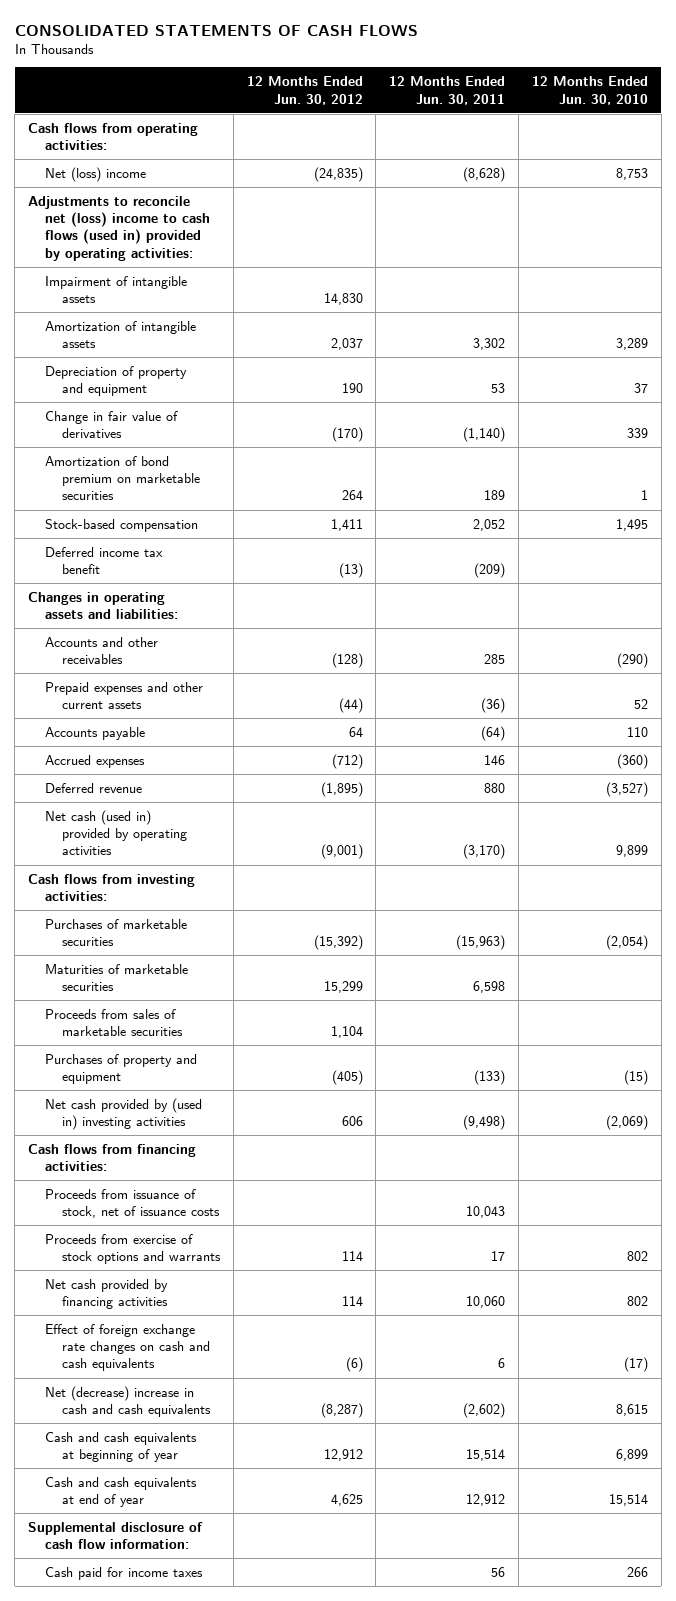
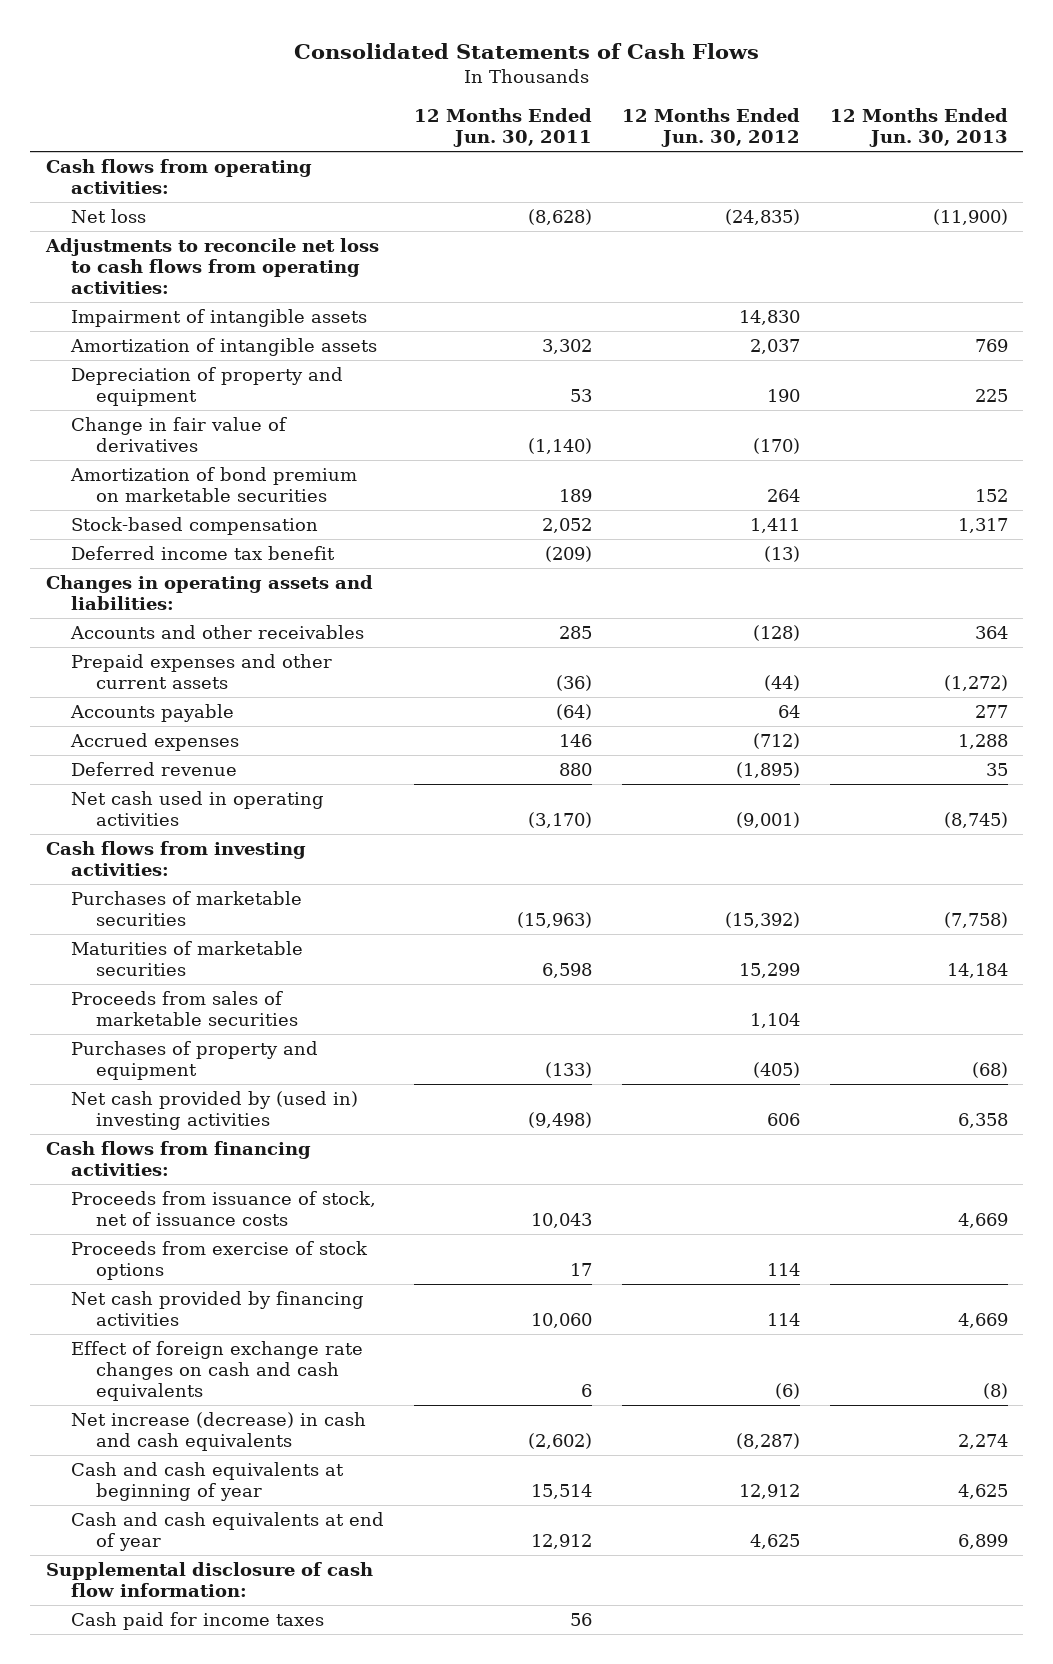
[14,24,418,36] CONSOLIDATED STATEMENTS OF CASH FLOWS -> [293,42,759,59] Consolidated Statements of Cash Flows
[531,76,648,105] 12 Months Ended Jun. 30, 2010 -> none
none -> [829,108,1008,148] 12 Months Ended Jun. 30, 2013
[44,166,146,182] Net (loss) income -> [70,209,146,224] Net loss
[27,195,210,261] Adjustments to reconcile net (loss) income to cash flows (used in) provided by operating activities: -> [44,238,379,294] Adjustments to reconcile net loss to cash flows from operating activities:
[44,809,188,856] Net cash (used in) provided by operating activities -> [70,791,324,827] Net cash used in operating activities
[44,1233,222,1265] Proceeds from exercise of stock options and warrants -> [70,1241,368,1281] Proceeds from exercise of stock options
[44,1385,212,1418] Net (decrease) increase in cash and cash equivalents -> [70,1412,366,1452] Net increase (decrease) in cash and cash equivalents

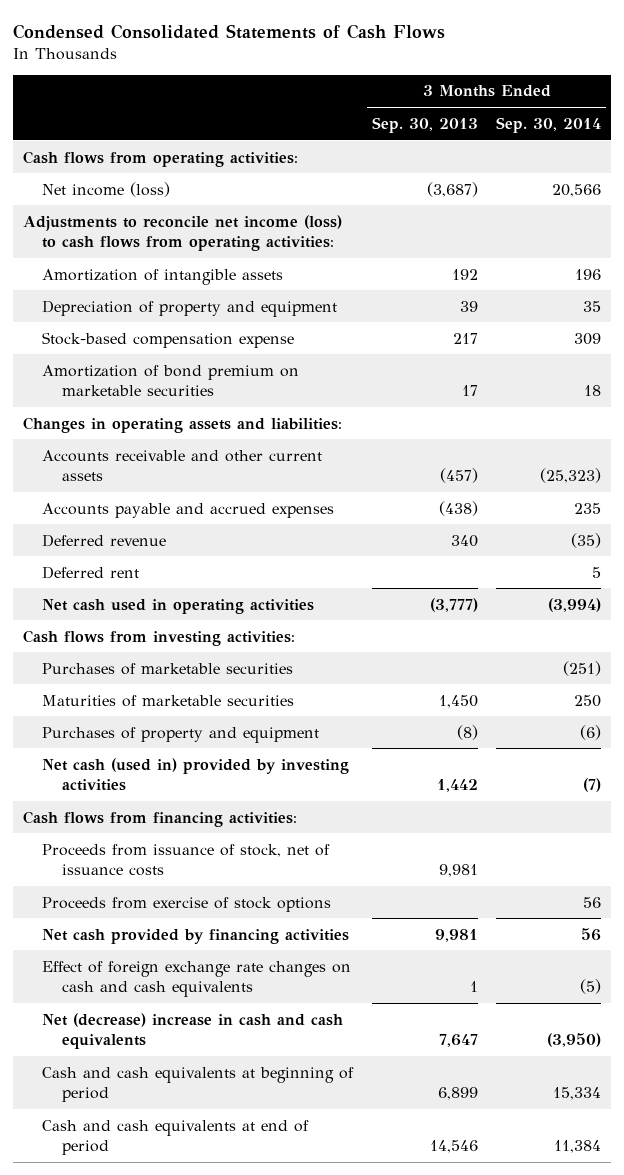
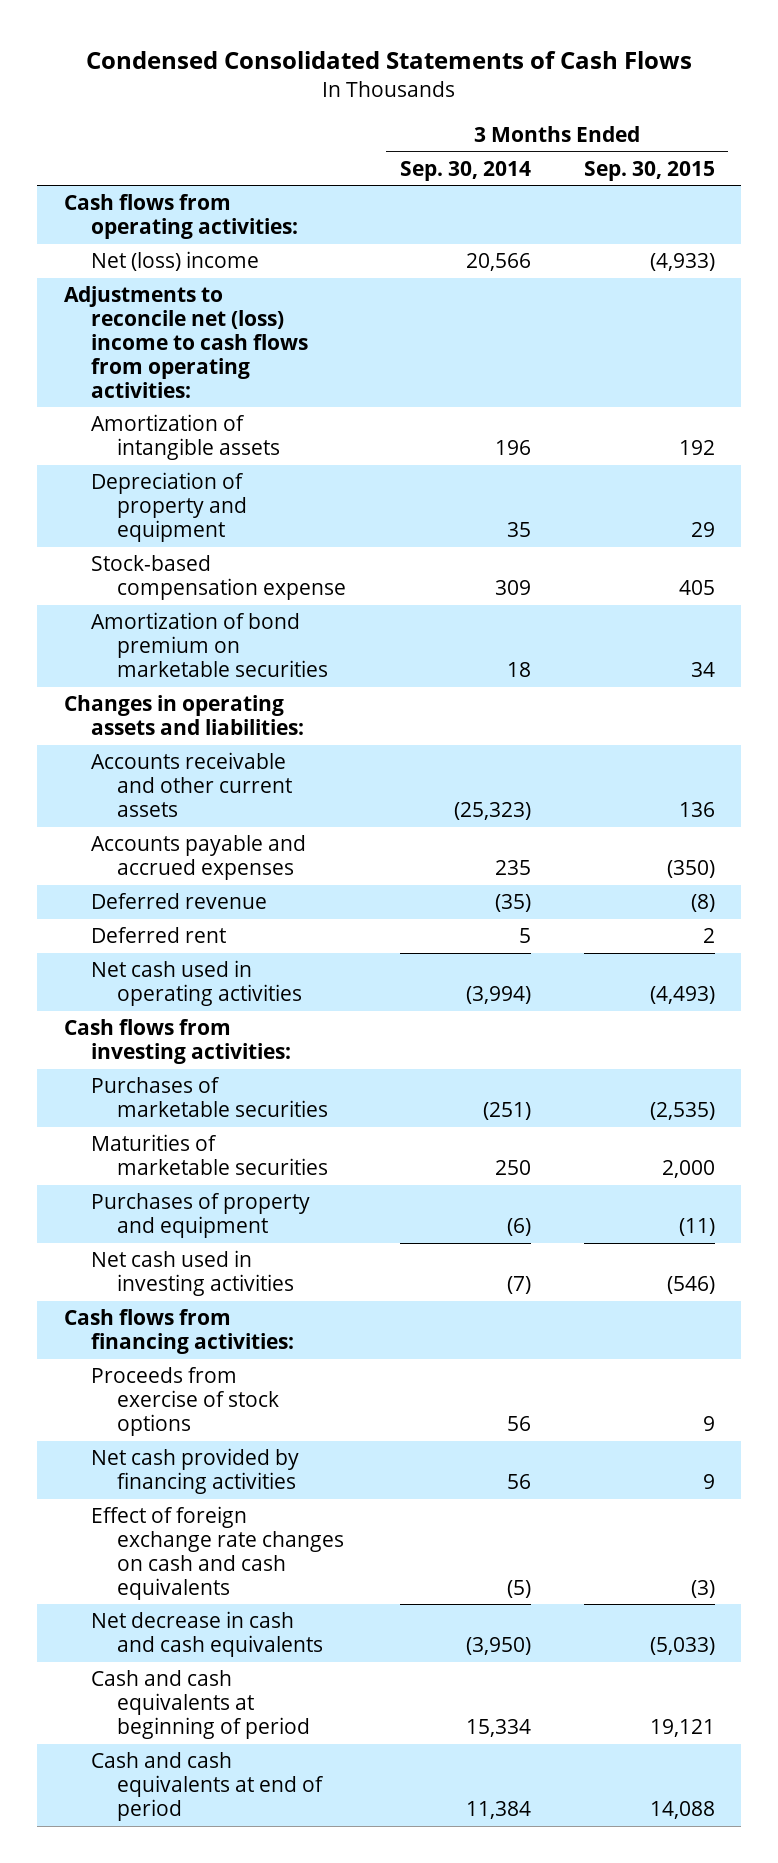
[371,116,478,133] Sep. 30, 2013 -> none
none -> [583,161,715,182] Sep. 30, 2015
[42,181,171,197] Net income (loss) -> [90,251,259,272] Net (loss) income
[22,214,342,251] Adjustments to reconcile net income (loss) to cash flows from operating activities: -> [63,286,308,398] Adjustments to reconcile net (loss) income to cash flows from operating activities:
[42,757,350,791] Net cash (used in) provided by investing activities -> [90,1250,295,1297] Net cash used in investing activities
[42,843,331,876] Proceeds from issuance of stock, net of issuance costs -> none
[42,1012,344,1049] Net (decrease) increase in cash and cash equivalents -> [90,1611,324,1658] Net decrease in cash and cash equivalents

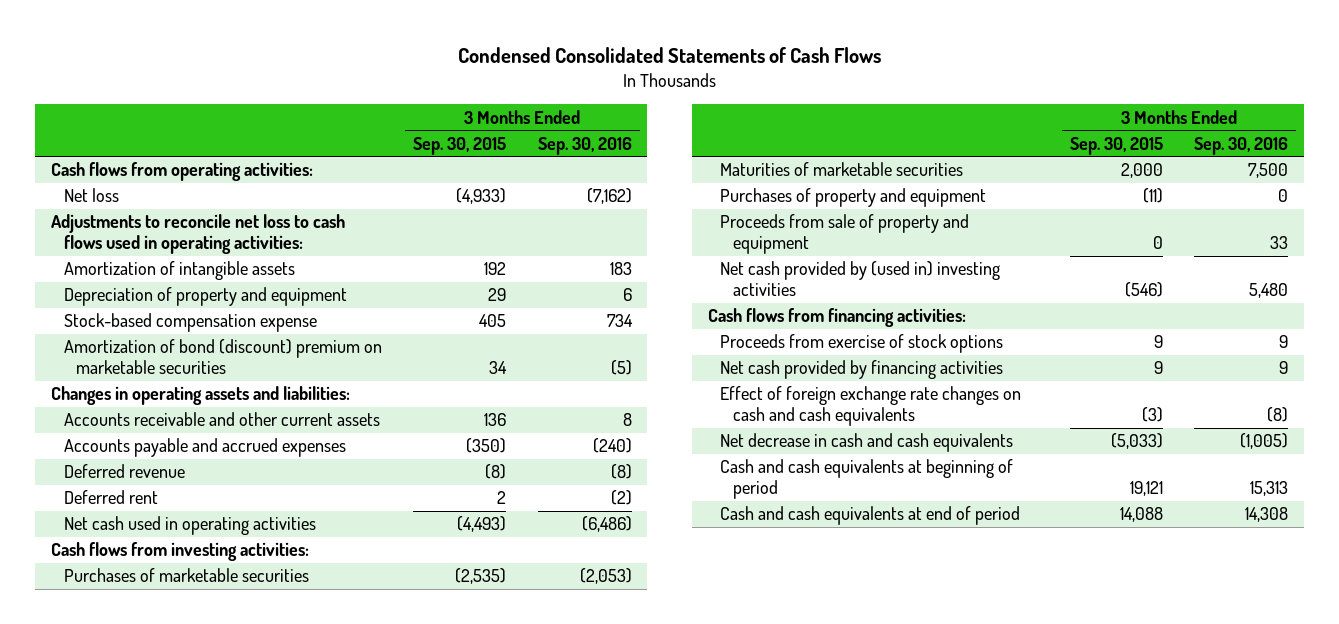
[399,161,531,182] Sep. 30, 2014 -> none
none -> [537,136,632,155] Sep. 30, 2016
[90,251,259,272] Net (loss) income -> [63,188,119,203] Net loss
[63,286,308,398] Adjustments to reconcile net (loss) income to cash flows from operating activities: -> [50,214,345,255] Adjustments to reconcile net loss to cash flows used in operating activities:
[90,612,329,678] Amortization of bond premium on marketable securities -> [63,339,382,375] Amortization of bond (discount) premium on marketable securities
none -> [720,214,970,255] Proceeds from sale of property and equipment
[90,1250,295,1297] Net cash used in investing activities -> [720,261,1001,297] Net cash provided by (used in) investing activities

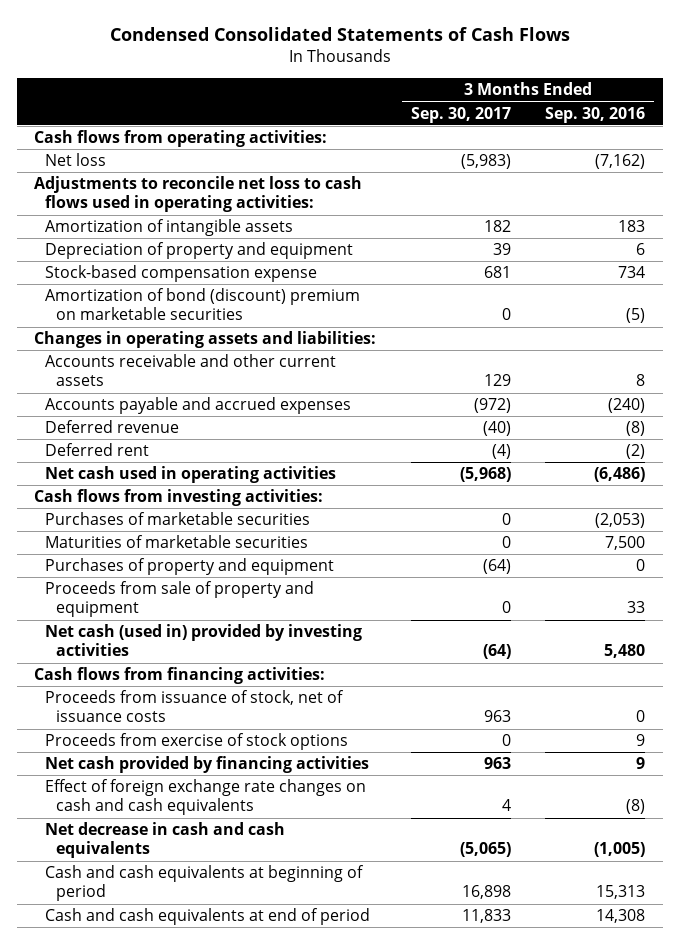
[413,136,507,155] Sep. 30, 2015 -> none
none -> [410,106,511,123] Sep. 30, 2017
[720,261,1001,297] Net cash provided by (used in) investing activities -> [44,624,362,657] Net cash (used in) provided by investing activities
none -> [44,690,344,723] Proceeds from issuance of stock, net of issuance costs

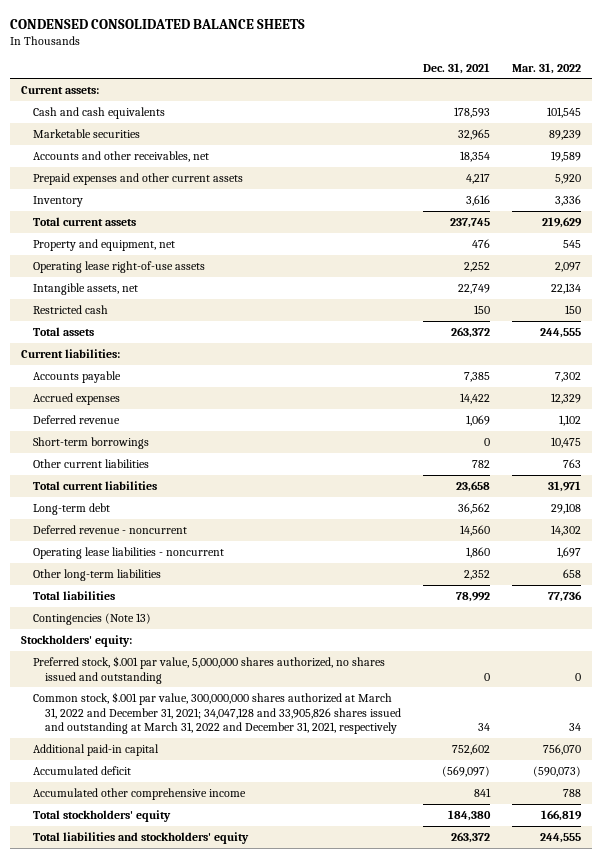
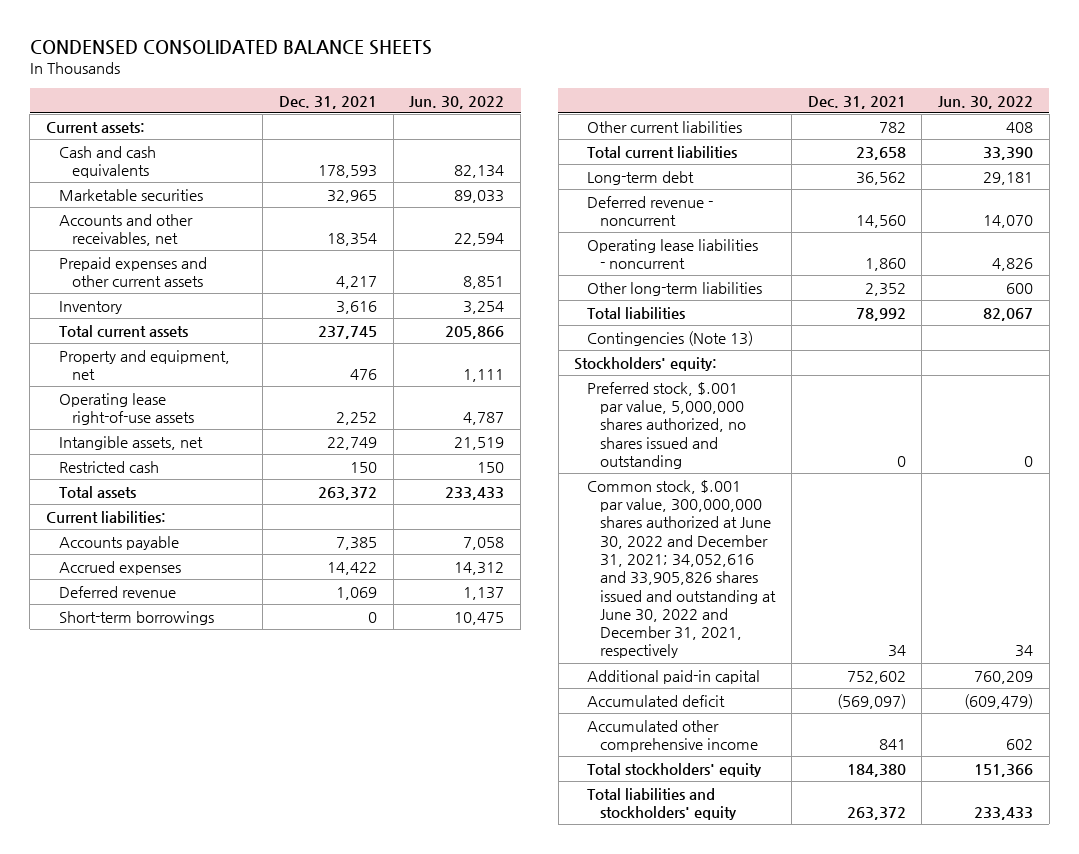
[511,62,581,74] Mar. 31, 2022 -> none
none -> [409,95,505,109] Jun. 30, 2022
[33,691,402,735] Common stock, $.001 par value, 300,000,000 shares authorized at March 31, 2022 and December 31, 2021; 34,047,128 and 33,905,826 shares issued and outstanding at March 31, 2022 and December 31, 2021, respectively -> [587,479,777,659] Common stock, $.001 par value, 300,000,000 shares authorized at June 30, 2022 and December 31, 2021; 34,052,616 and 33,905,826 shares issued and outstanding at June 30, 2022 and December 31, 2021, respectively

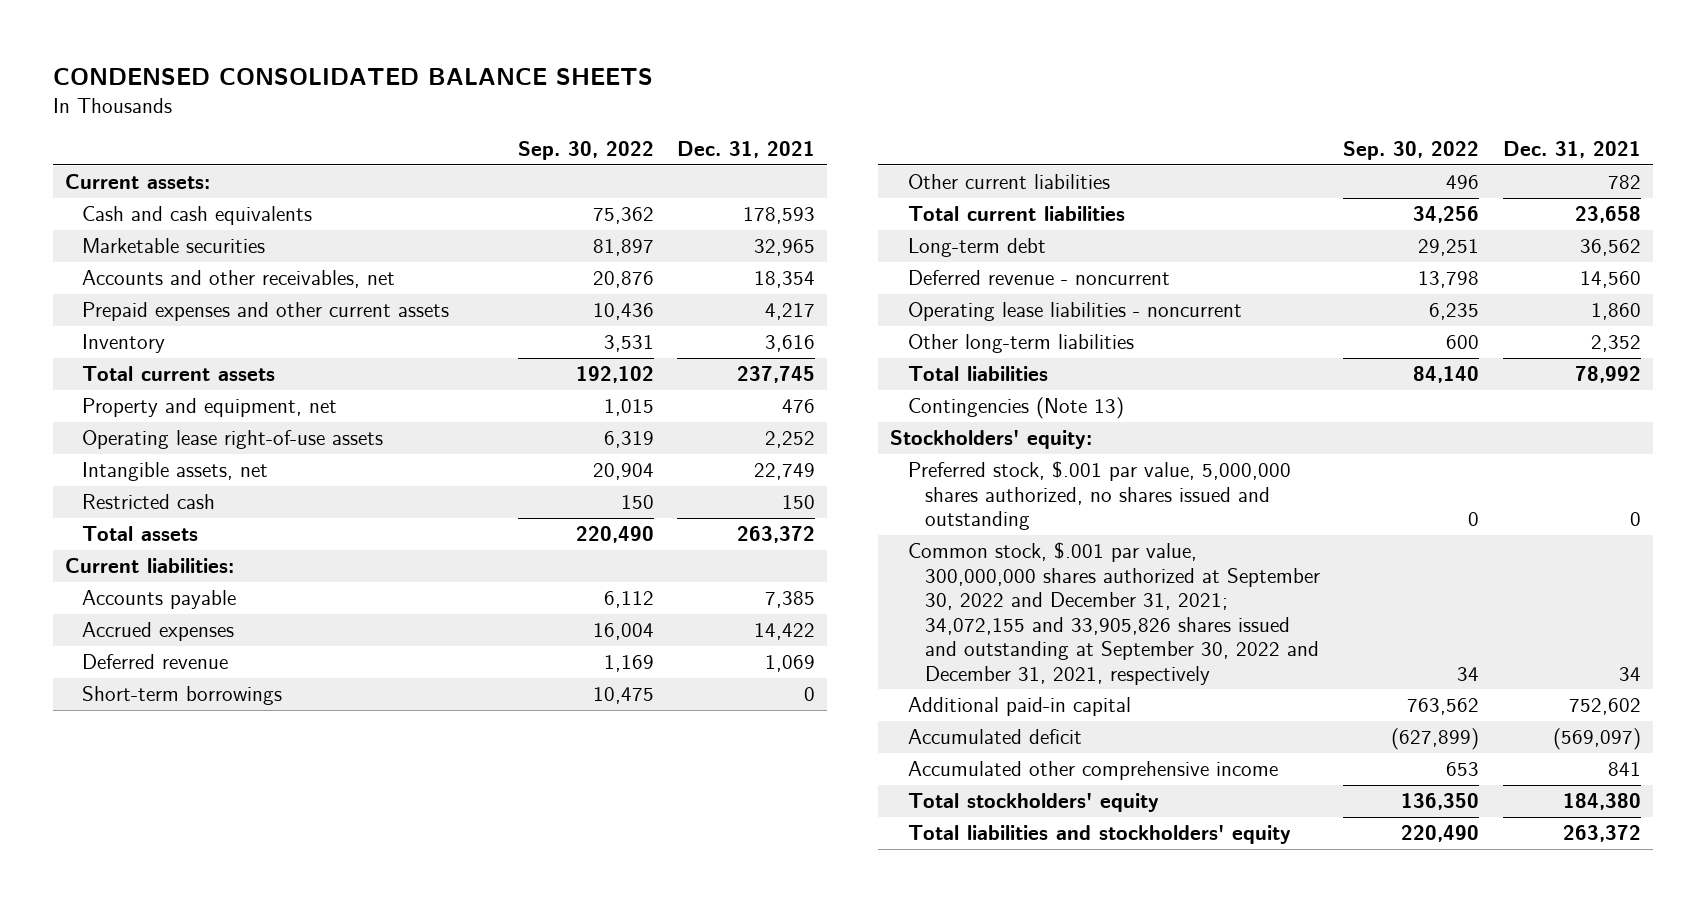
[409,95,505,109] Jun. 30, 2022 -> none
none -> [517,141,654,161] Sep. 30, 2022
[587,479,777,659] Common stock, $.001 par value, 300,000,000 shares authorized at June 30, 2022 and December 31, 2021; 34,052,616 and 33,905,826 shares issued and outstanding at June 30, 2022 and December 31, 2021, respectively -> [907,541,1321,685] Common stock, $.001 par value, 300,000,000 shares authorized at September 30, 2022 and December 31, 2021; 34,072,155 and 33,905,826 shares issued and outstanding at September 30, 2022 and December 31, 2021, respectively

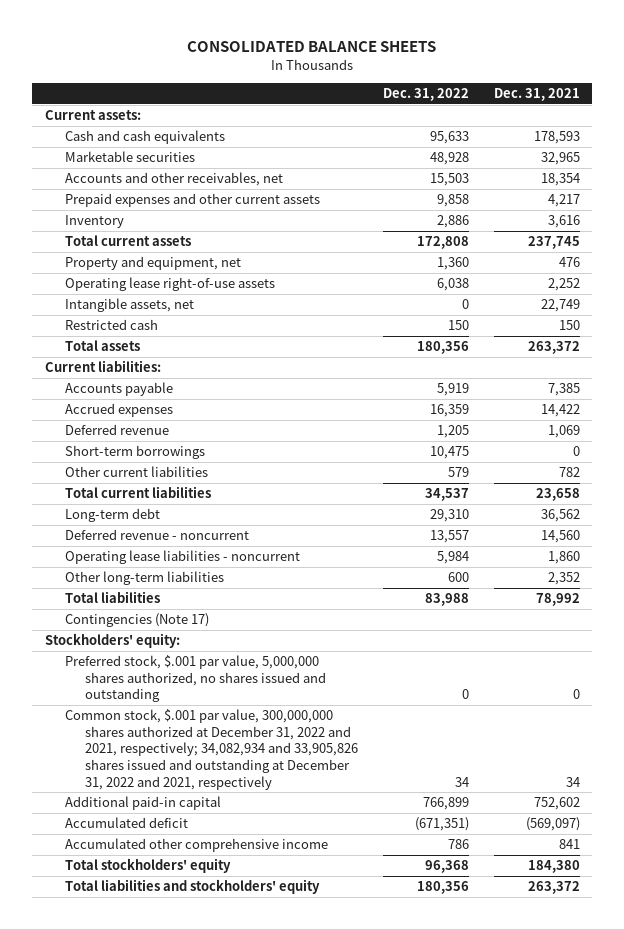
[52,67,653,85] CONDENSED CONSOLIDATED BALANCE SHEETS -> [187,41,437,53] CONSOLIDATED BALANCE SHEETS
[517,141,654,161] Sep. 30, 2022 -> none
none -> [383,88,470,102] Dec. 31, 2022
[907,396,1124,419] Contingencies (Note 13) -> [64,613,209,628] Contingencies (Note 17)
[907,541,1321,685] Common stock, $.001 par value, 300,000,000 shares authorized at September 30, 2022 and December 31, 2021; 34,072,155 and 33,905,826 shares issued and outstanding at September 30, 2022 and December 31, 2021, respectively -> [64,709,359,790] Common stock, $.001 par value, 300,000,000 shares authorized at December 31, 2022 and 2021, respectively; 34,082,934 and 33,905,826 shares issued and outstanding at December 31, 2022 and 2021, respectively

